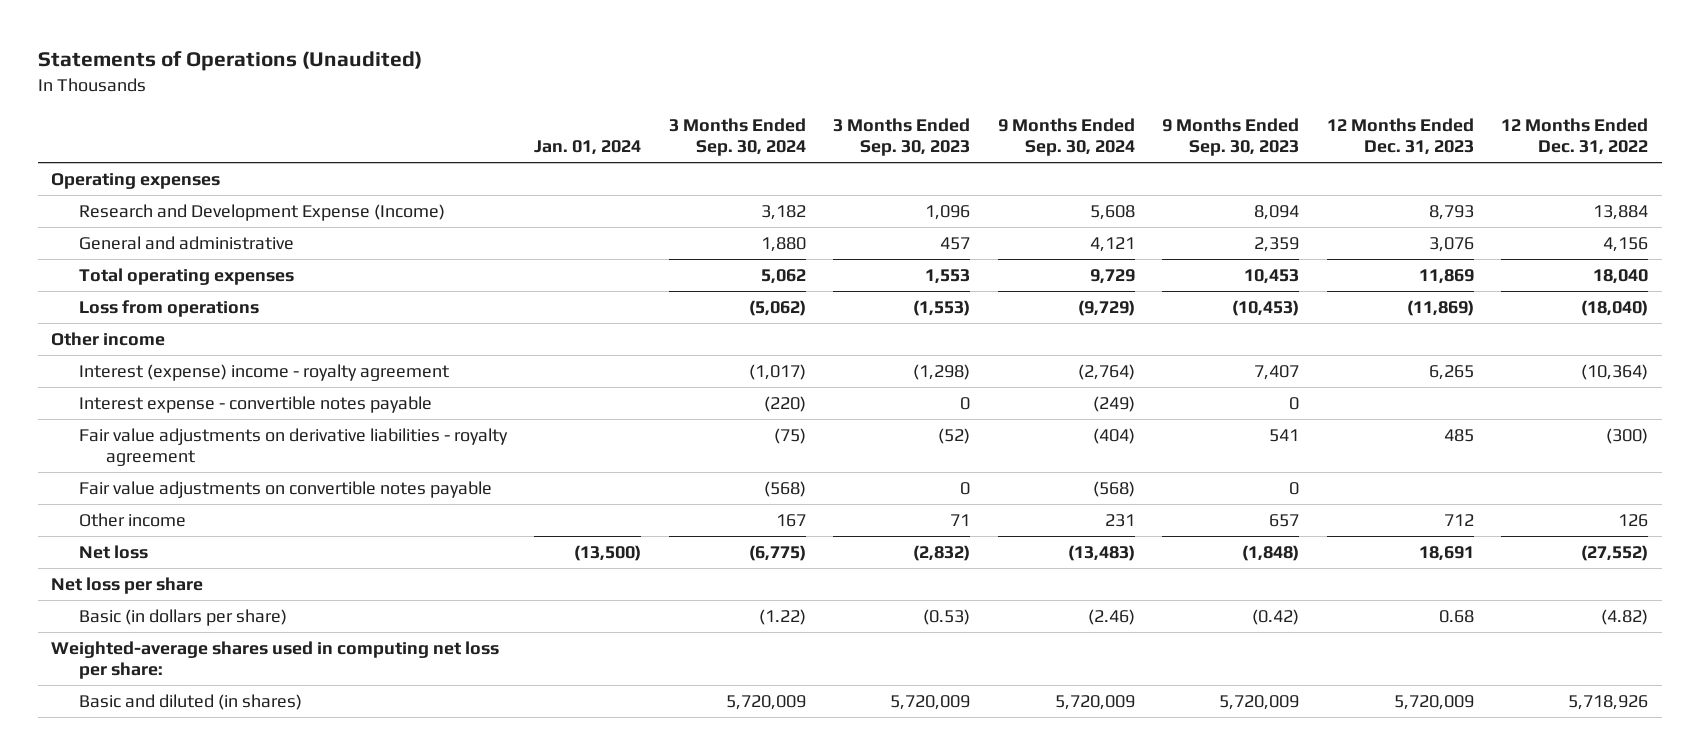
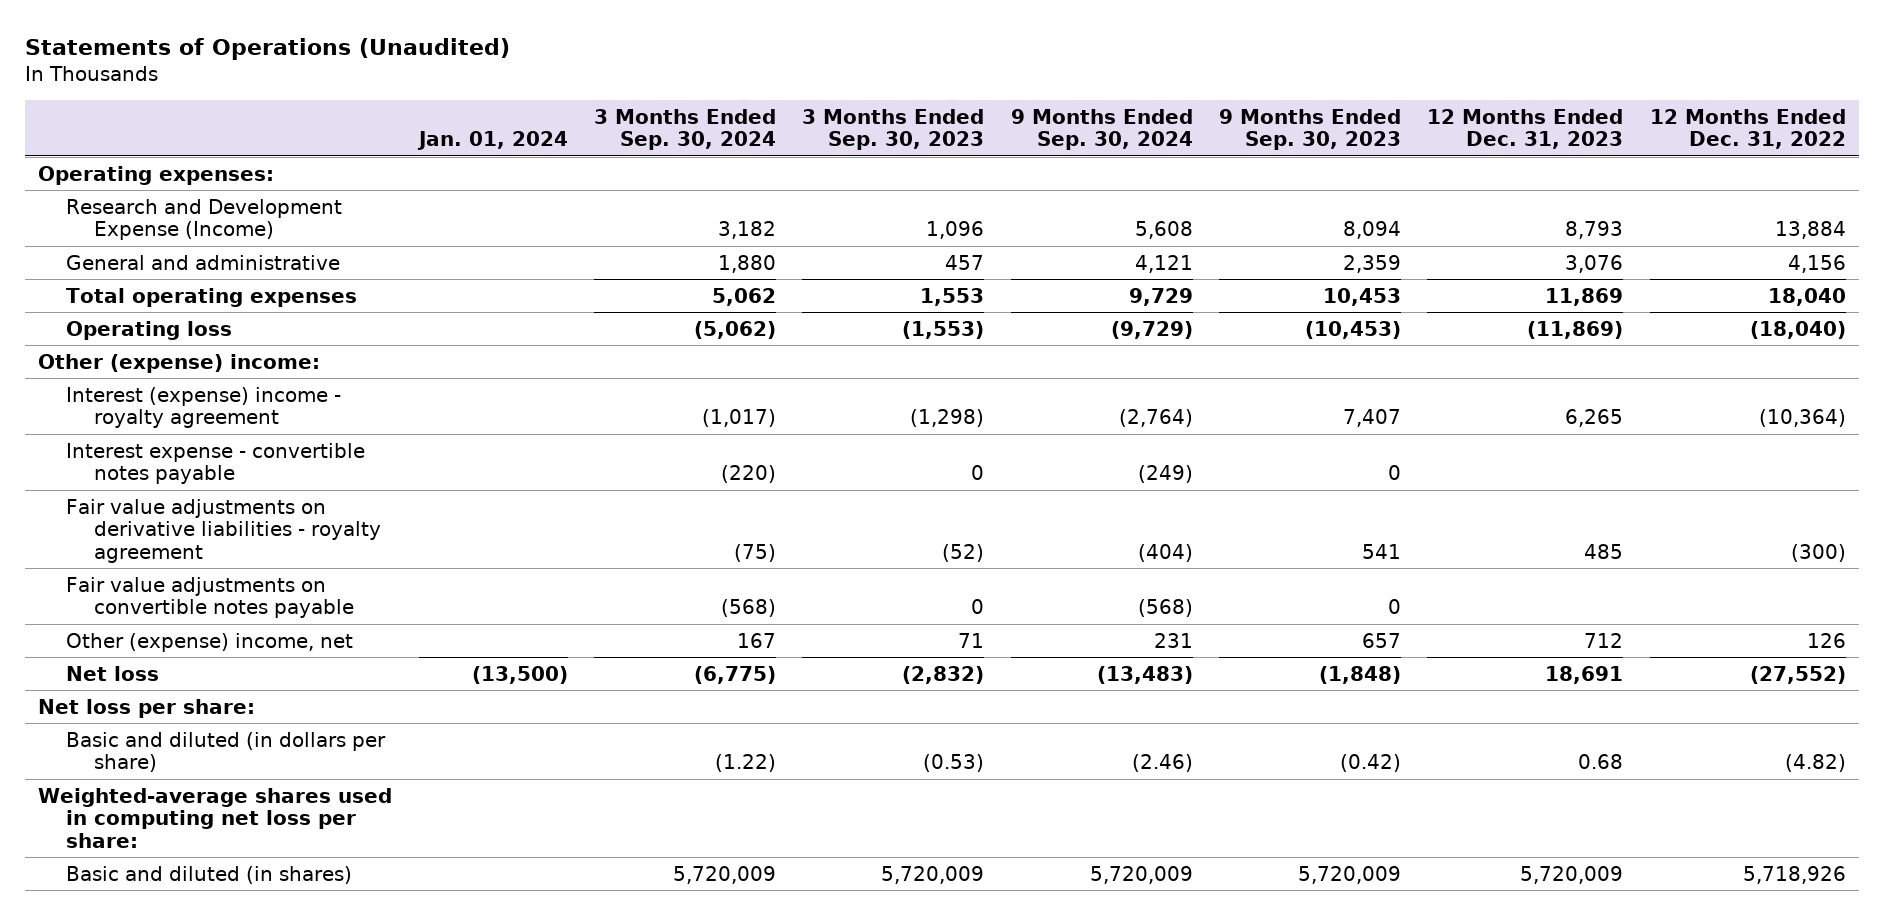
[51,173,221,190] Operating expenses -> [38,165,275,185] Operating expenses:
[78,300,259,318] Loss from operations -> [65,320,232,340] Operating loss
[51,332,166,347] Other income -> [38,353,321,373] Other (expense) income:
[78,513,186,528] Other income -> [65,632,353,652] Other (expense) income, net
[51,577,204,595] Net loss per share -> [38,698,256,718] Net loss per share:
[78,609,287,627] Basic (in dollars per share) -> [65,731,386,773] Basic and diluted (in dollars per share)

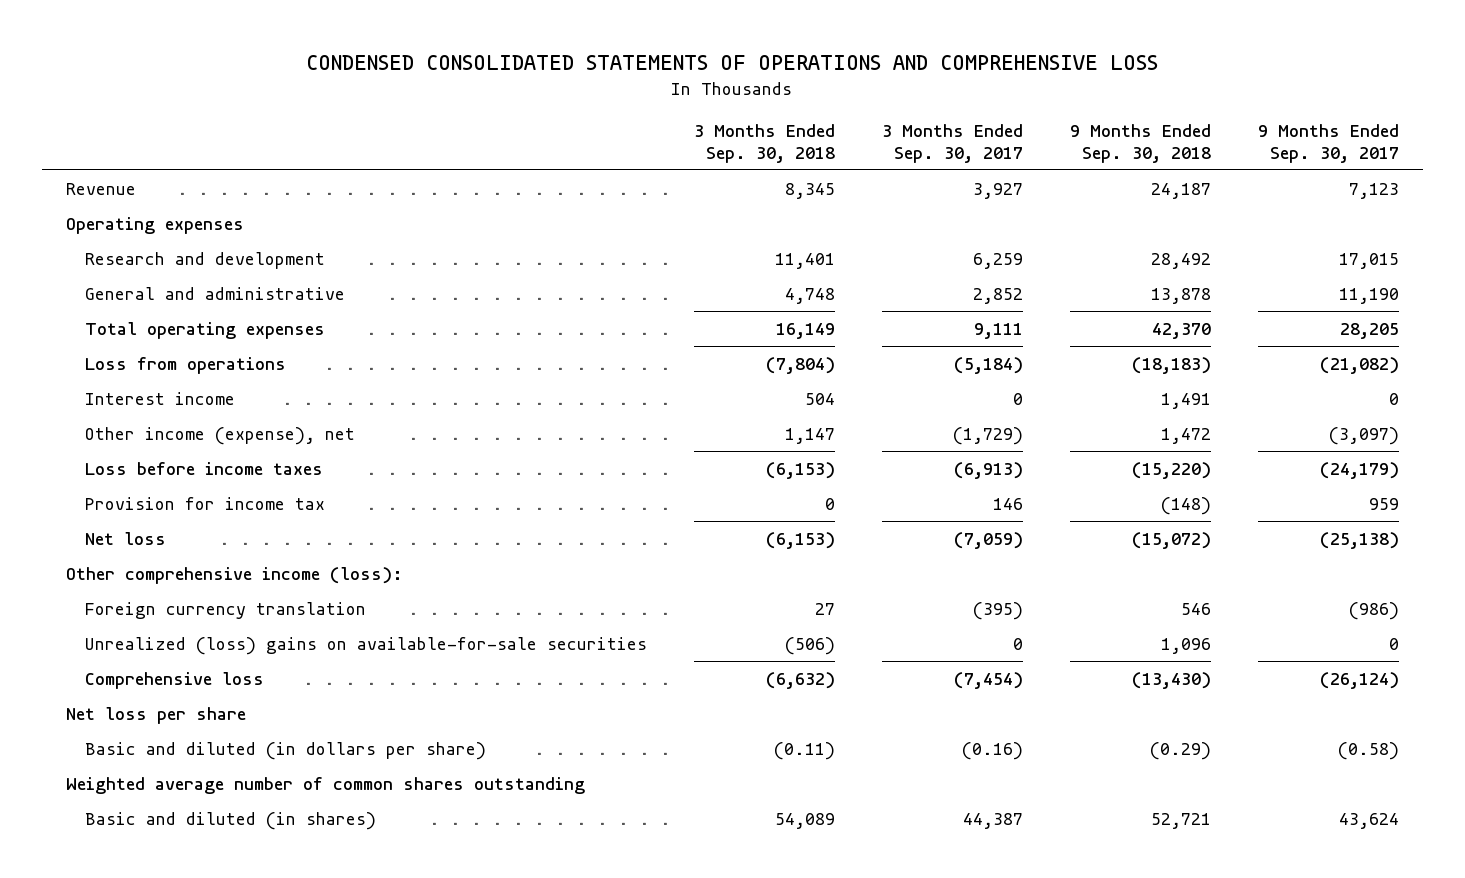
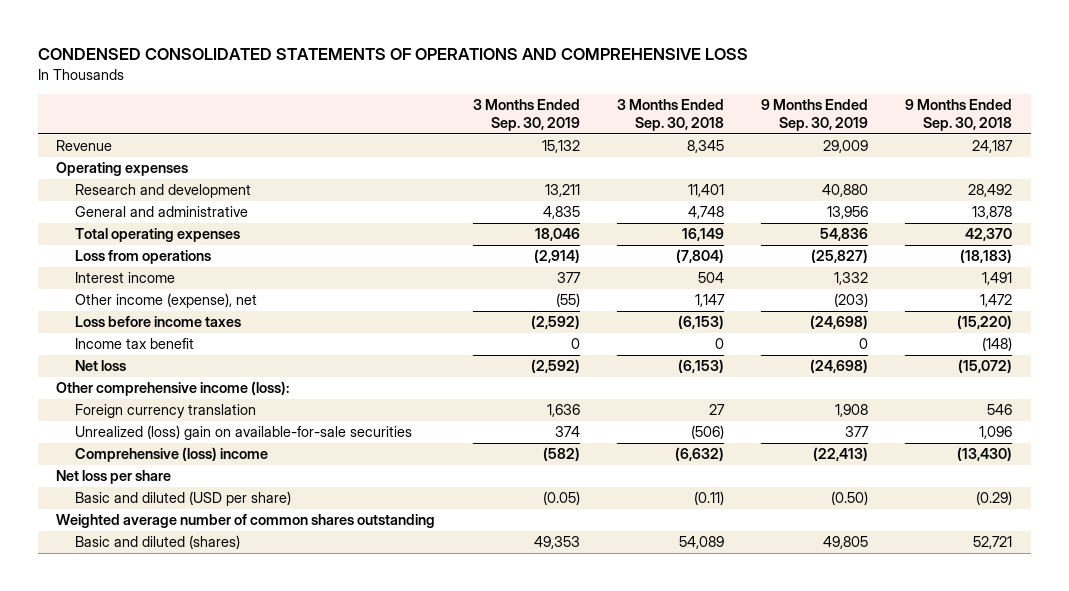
[882,123,1024,163] 3 Months Ended Sep. 30, 2017 -> none
[1258,123,1400,163] 9 Months Ended Sep. 30, 2017 -> none
none -> [472,99,580,131] 3 Months Ended Sep. 30, 2019
none -> [761,99,869,131] 9 Months Ended Sep. 30, 2019
[85,496,326,510] Provision for income tax -> [75,338,195,350] Income tax benefit
[85,636,648,655] Unrealized (loss) gains on available-for-sale securities -> [75,425,413,441] Unrealized (loss) gain on available-for-sale securities
[85,671,265,689] Comprehensive loss -> [75,447,269,463] Comprehensive (loss) income
[85,741,487,760] Basic and diluted (in dollars per share) -> [75,491,292,507] Basic and diluted (USD per share)
[85,811,377,830] Basic and diluted (in shares) -> [75,535,241,550] Basic and diluted (shares)

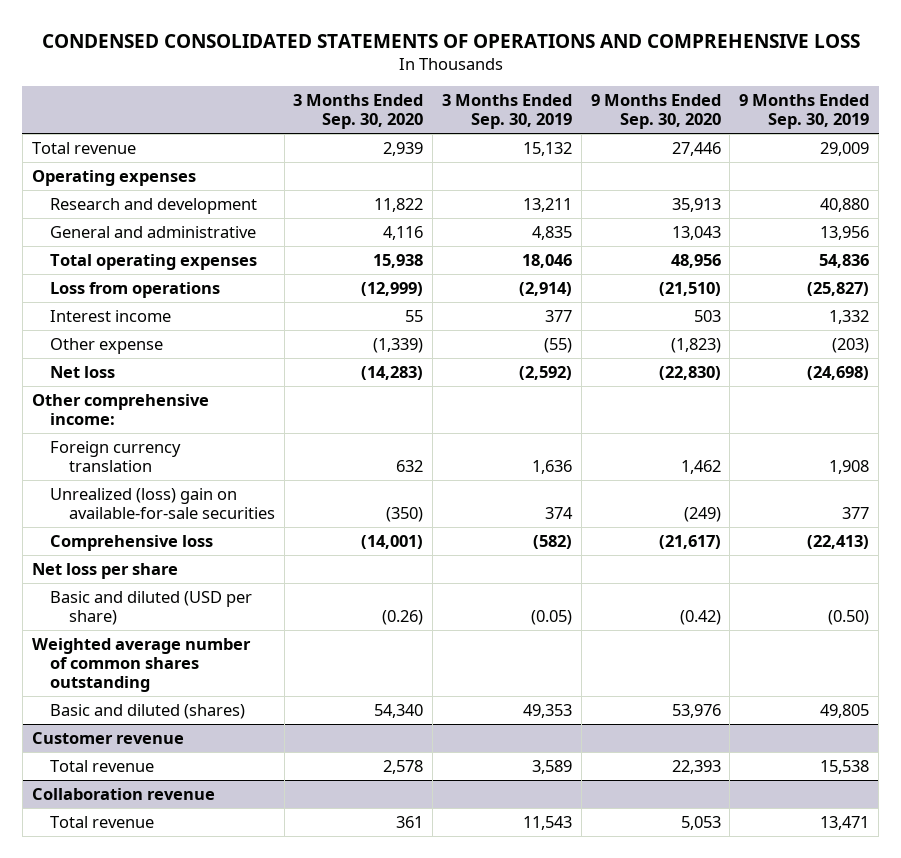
[616,99,724,131] 3 Months Ended Sep. 30, 2018 -> none
[905,99,1013,131] 9 Months Ended Sep. 30, 2018 -> none
none -> [293,94,424,130] 3 Months Ended Sep. 30, 2020
none -> [590,94,721,130] 9 Months Ended Sep. 30, 2020
[56,140,113,152] Revenue -> [31,141,136,154] Total revenue
[75,316,242,328] Loss before income taxes -> none
[75,338,195,350] Income tax benefit -> none
[75,293,258,309] Other income (expense), net -> [50,337,164,354] Other expense
[56,381,290,397] Other comprehensive income (loss): -> [31,393,209,425] Other comprehensive income:
[75,447,269,463] Comprehensive (loss) income -> [50,534,214,551] Comprehensive loss
none -> [31,731,184,744] Customer revenue
none -> [50,759,155,772] Total revenue
none -> [31,787,215,800] Collaboration revenue
none -> [50,815,155,828] Total revenue

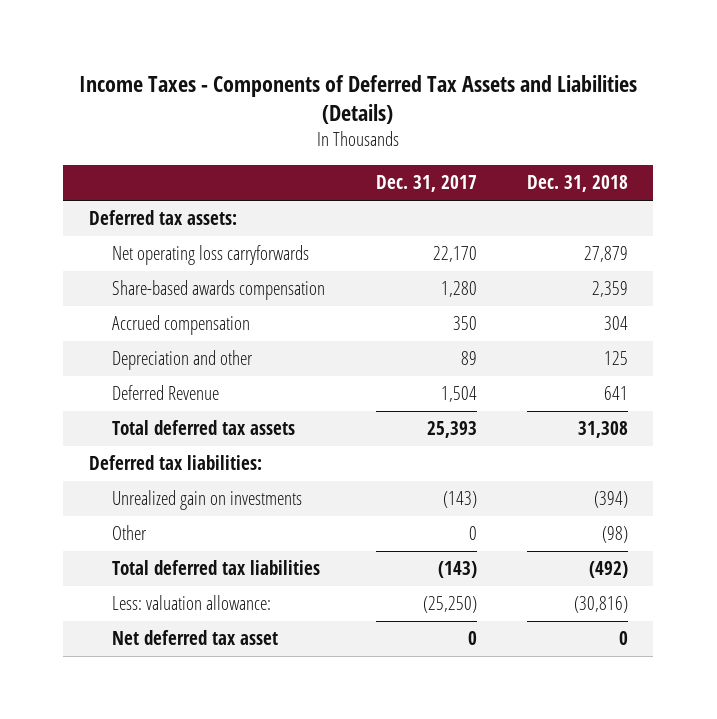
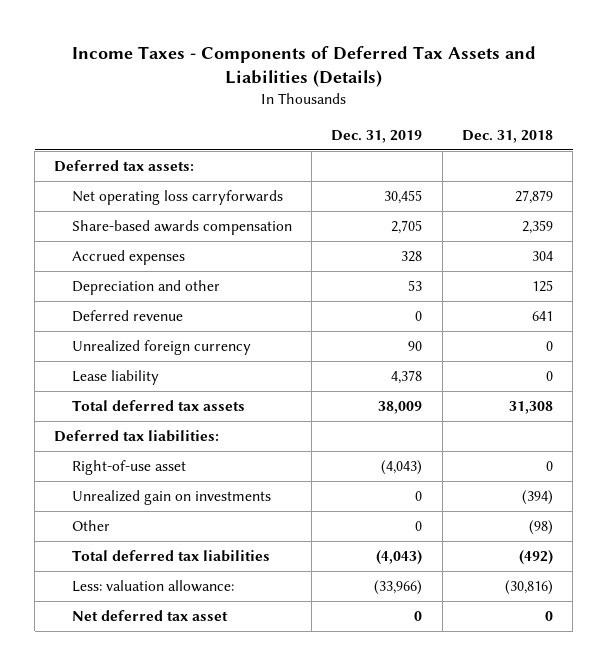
[375,174,477,192] Dec. 31, 2017 -> none
none -> [331,129,423,143] Dec. 31, 2019
[112,315,251,336] Accrued compensation -> [71,250,185,266] Accrued expenses
[112,385,220,401] Deferred Revenue -> [71,310,183,323] Deferred revenue
none -> [71,340,251,356] Unrealized foreign currency
none -> [71,370,159,386] Lease liability
none -> [71,460,186,476] Right-of-use asset

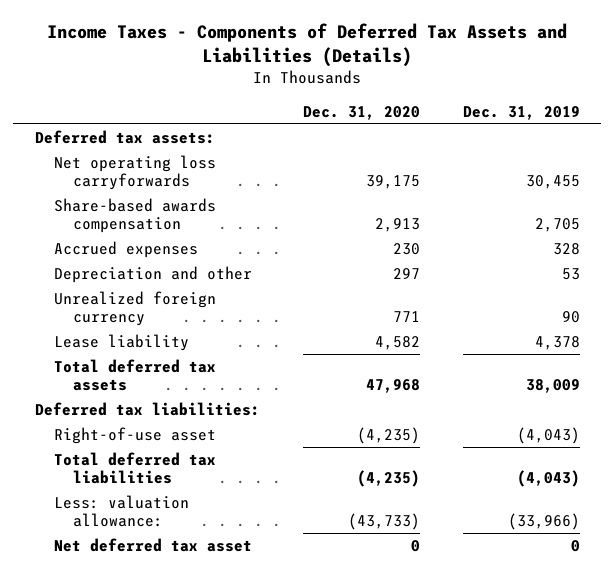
[461,129,553,143] Dec. 31, 2018 -> none
none -> [302,105,420,120] Dec. 31, 2020
[71,310,183,323] Deferred revenue -> none
[71,490,271,506] Unrealized gain on investments -> none
[71,520,110,532] Other -> none

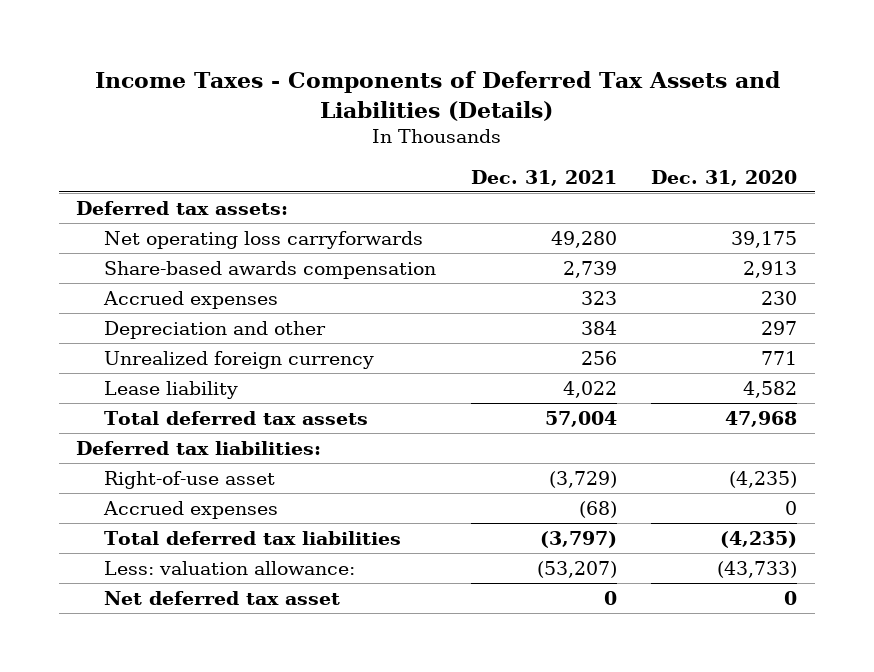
[462,105,580,120] Dec. 31, 2019 -> none
none -> [470,169,617,186] Dec. 31, 2021
none -> [103,500,279,519] Accrued expenses

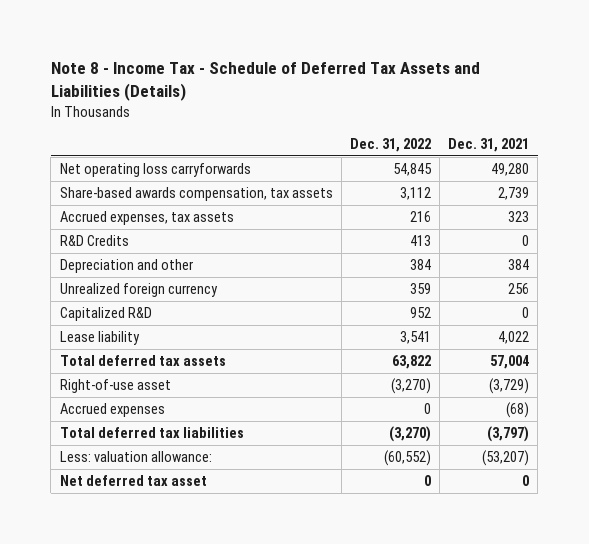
[94,71,780,121] Income Taxes - Components of Deferred Tax Assets and Liabilities (Details) -> [50,61,480,101] Note 8 - Income Tax - Schedule of Deferred Tax Assets and Liabilities (Details)
[651,169,798,186] Dec. 31, 2020 -> none
none -> [349,137,431,152] Dec. 31, 2022
[76,200,289,215] Deferred tax assets: -> none
[104,260,437,279] Share-based awards compensation -> [59,187,333,202] Share-based awards compensation, tax assets
[103,290,279,309] Accrued expenses -> [59,211,234,226] Accrued expenses, tax assets
none -> [59,235,129,247] R&D Credits
none -> [59,307,152,322] Capitalized R&D
[76,440,322,455] Deferred tax liabilities: -> none

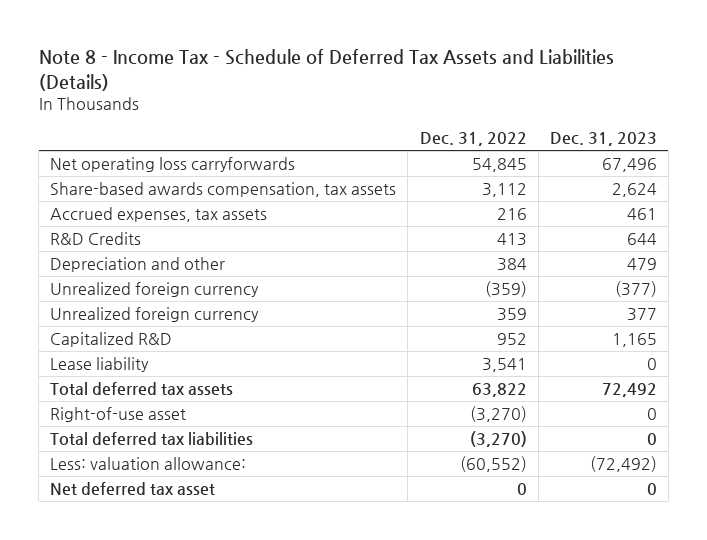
[448,137,530,152] Dec. 31, 2021 -> none
none -> [549,132,657,147] Dec. 31, 2023
none -> [50,282,260,298] Unrealized foreign currency
[59,403,165,418] Accrued expenses -> none

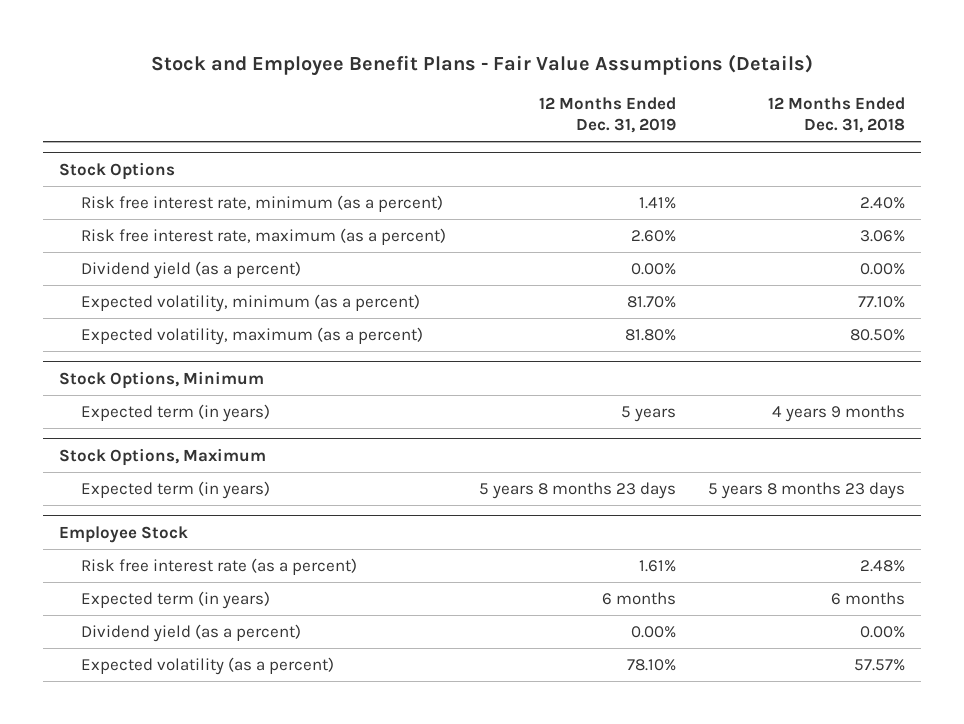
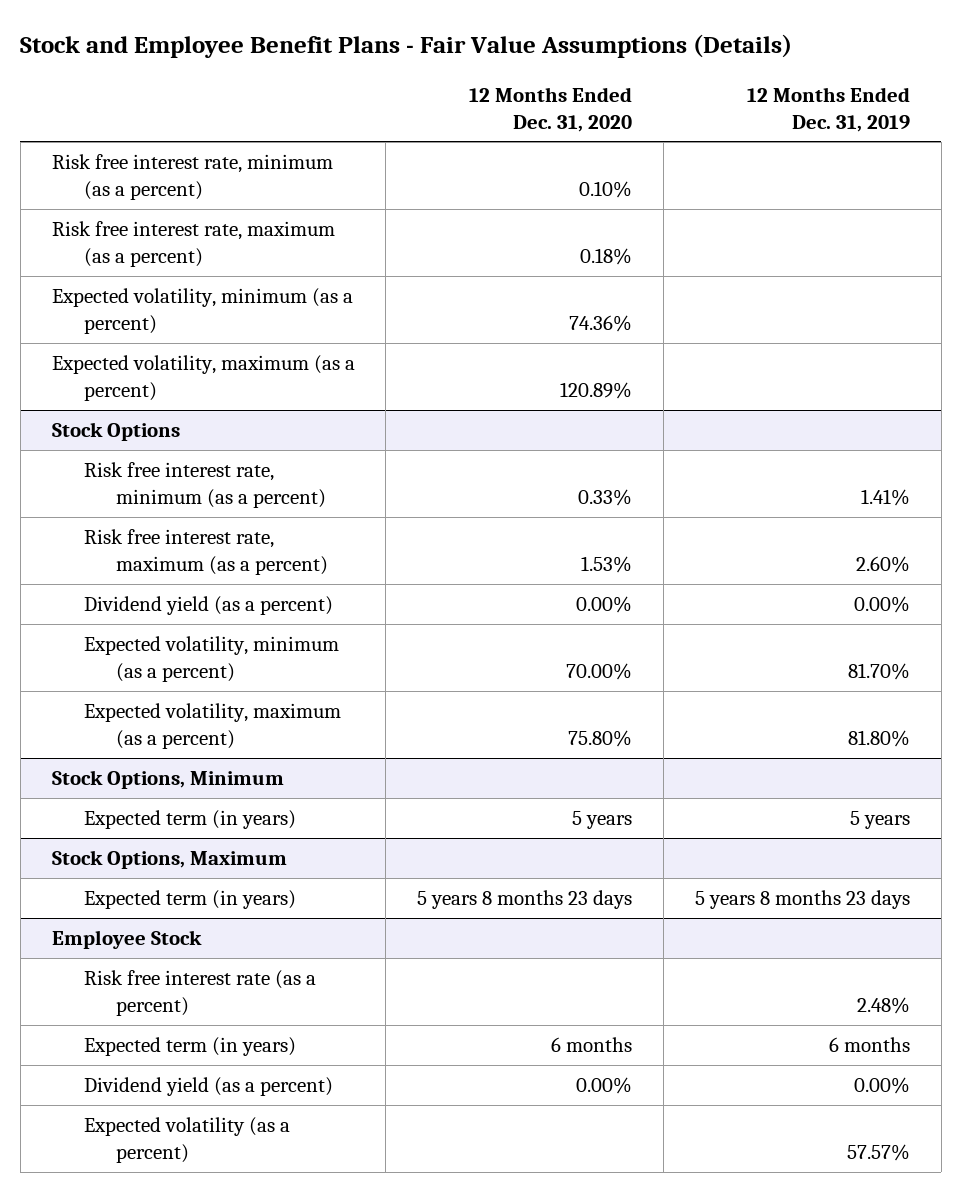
[768,96,906,134] 12 Months Ended Dec. 31, 2018 -> none
none -> [469,86,633,132] 12 Months Ended Dec. 31, 2020
none -> [51,154,333,201] Risk free interest rate, minimum (as a percent)
none -> [51,221,335,268] Risk free interest rate, maximum (as a percent)
none -> [51,288,353,335] Expected volatility, minimum (as a percent)
none -> [51,355,355,402] Expected volatility, maximum (as a percent)
[638,559,676,572] 1.61% -> [856,997,910,1015] 2.48%
[626,658,676,671] 78.10% -> [846,1144,910,1162] 57.57%

